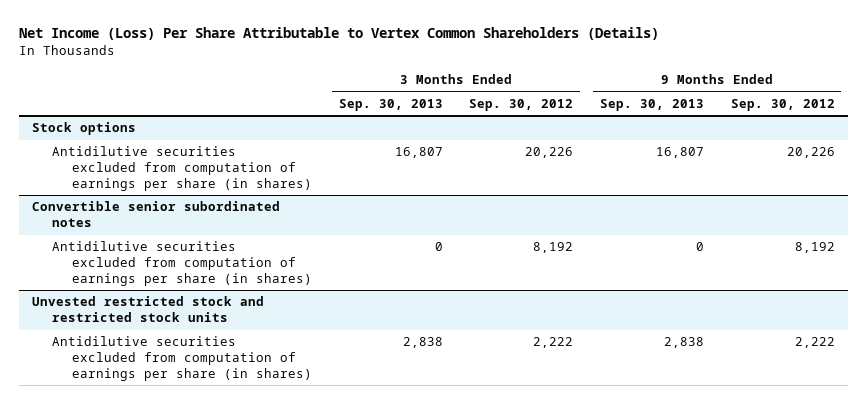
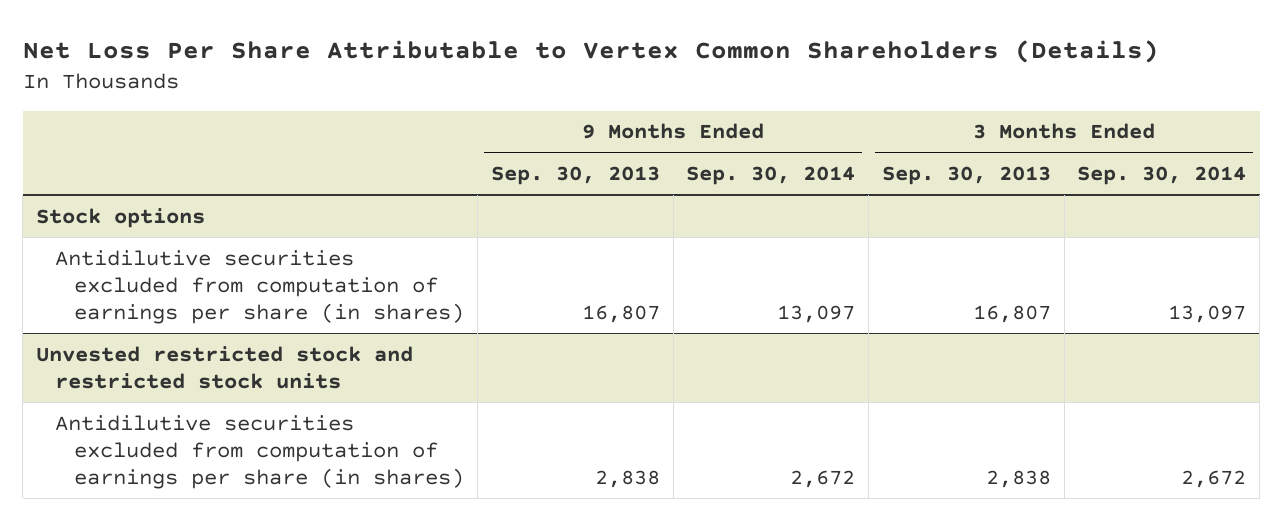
[19,27,660,41] Net Income (Loss) Per Share Attributable to Vertex Common Shareholders (Details) -> [22,39,1159,63] Net Loss Per Share Attributable to Vertex Common Shareholders (Details)
[469,98,574,111] Sep. 30, 2012 -> none
[730,98,835,111] Sep. 30, 2012 -> none
none -> [686,166,856,186] Sep. 30, 2014
none -> [1077,166,1247,186] Sep. 30, 2014
[32,201,281,227] Convertible senior subordinated notes -> none
[52,241,312,286] Antidilutive securities excluded from computation of earnings per share (in shares) -> none

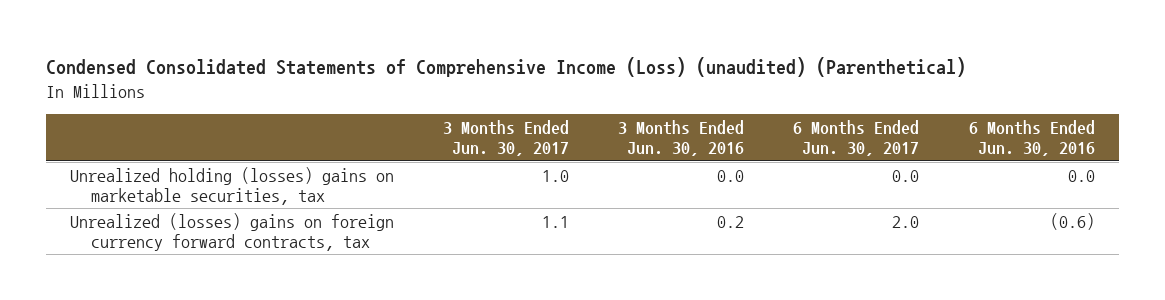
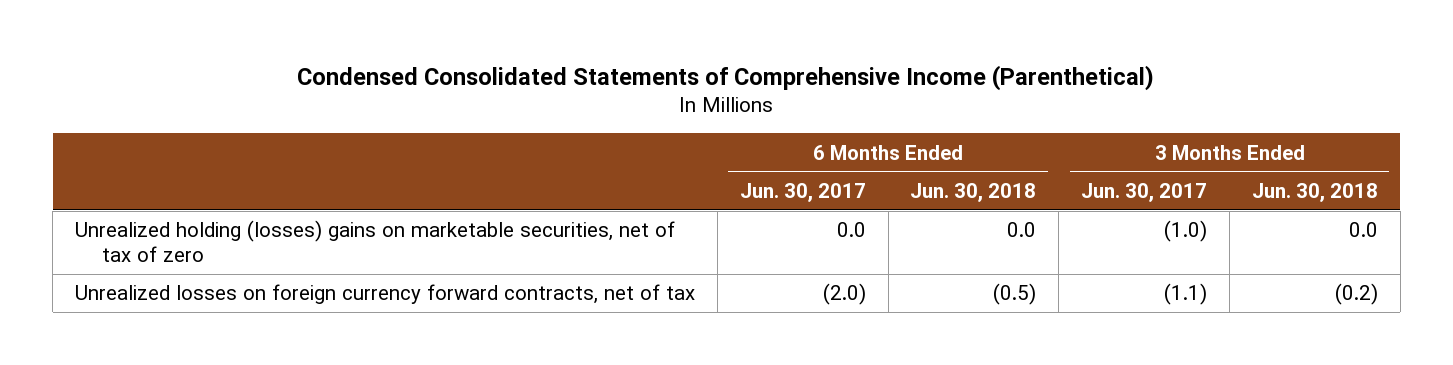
[45,57,966,78] Condensed Consolidated Statements of Comprehensive Income (Loss) (unaudited) (Parenthetical) -> [297,64,1155,91] Condensed Consolidated Statements of Comprehensive Income (Parenthetical)
[618,119,745,157] 3 Months Ended Jun. 30, 2016 -> none
[968,119,1095,157] 6 Months Ended Jun. 30, 2016 -> none
none -> [910,182,1037,202] Jun. 30, 2018
none -> [1251,182,1378,202] Jun. 30, 2018
[70,166,395,205] Unrealized holding (losses) gains on marketable securities, tax -> [74,220,675,263] Unrealized holding (losses) gains on marketable securities, net of tax of zero
[542,169,570,182] 1.0 -> [1164,220,1208,243] (1.0)
[70,212,395,251] Unrealized (losses) gains on foreign currency forward contracts, tax -> [74,284,695,305] Unrealized losses on foreign currency forward contracts, net of tax
[542,215,570,228] 1.1 -> [1164,283,1208,306] (1.1)
[892,215,920,228] 2.0 -> [822,283,866,306] (2.0)

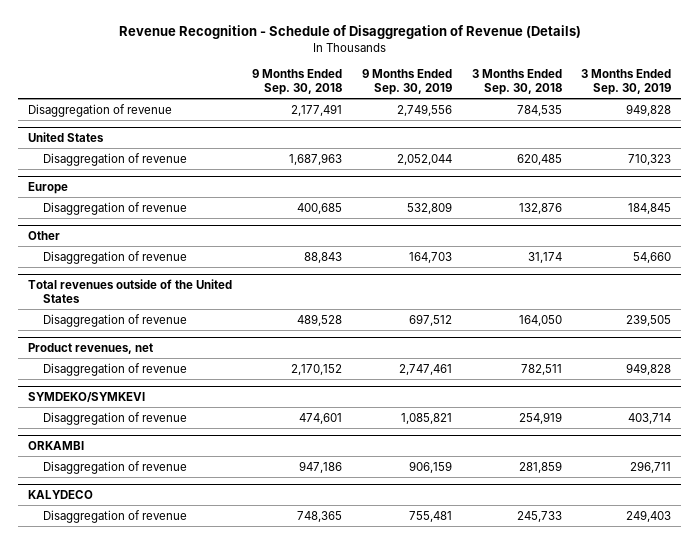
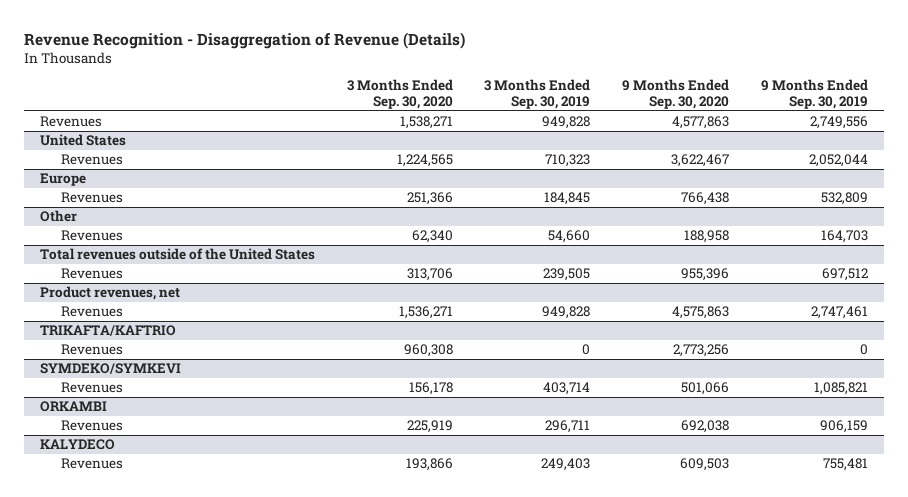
[118,25,581,40] Revenue Recognition - Schedule of Disaggregation of Revenue (Details) -> [23,31,465,49] Revenue Recognition - Disaggregation of Revenue (Details)
[252,69,343,96] 9 Months Ended Sep. 30, 2018 -> none
[471,69,562,96] 3 Months Ended Sep. 30, 2018 -> none
none -> [346,79,453,109] 3 Months Ended Sep. 30, 2020
none -> [622,79,730,109] 9 Months Ended Sep. 30, 2020
[28,103,173,117] Disaggregation of revenue -> [39,116,102,128] Revenues
[42,152,187,166] Disaggregation of revenue -> [61,154,124,166] Revenues
[42,201,187,215] Disaggregation of revenue -> [61,192,124,204] Revenues
[42,250,187,264] Disaggregation of revenue -> [61,230,124,242] Revenues
[42,313,187,327] Disaggregation of revenue -> [61,268,124,280] Revenues
[42,362,187,376] Disaggregation of revenue -> [61,306,124,318] Revenues
none -> [39,325,176,337] TRIKAFTA/KAFTRIO
none -> [61,344,124,356] Revenues
[42,411,187,425] Disaggregation of revenue -> [61,382,124,394] Revenues
[42,460,187,474] Disaggregation of revenue -> [61,420,124,432] Revenues
[42,509,187,523] Disaggregation of revenue -> [61,458,124,470] Revenues

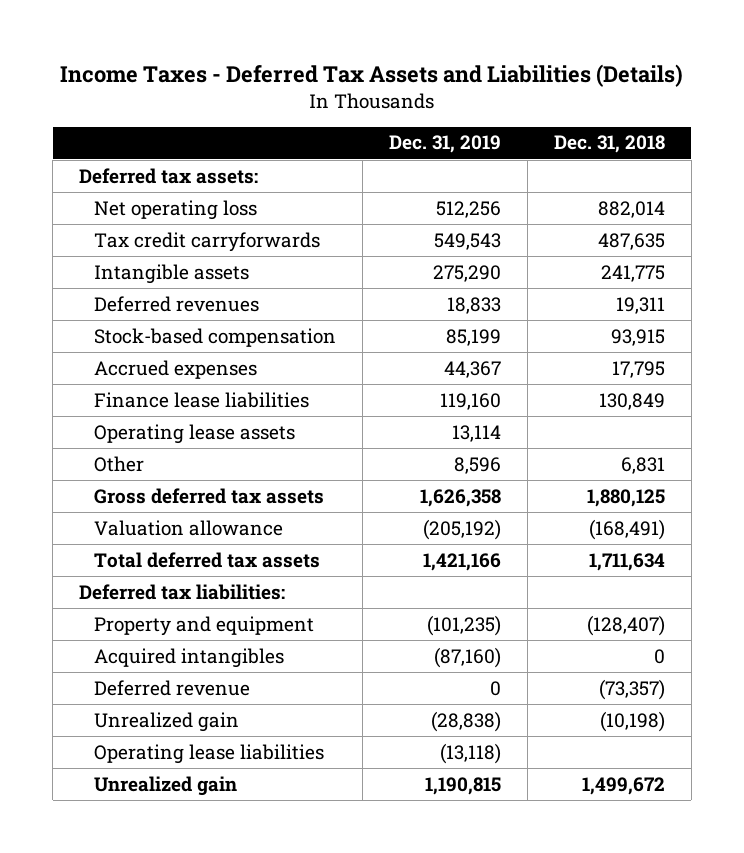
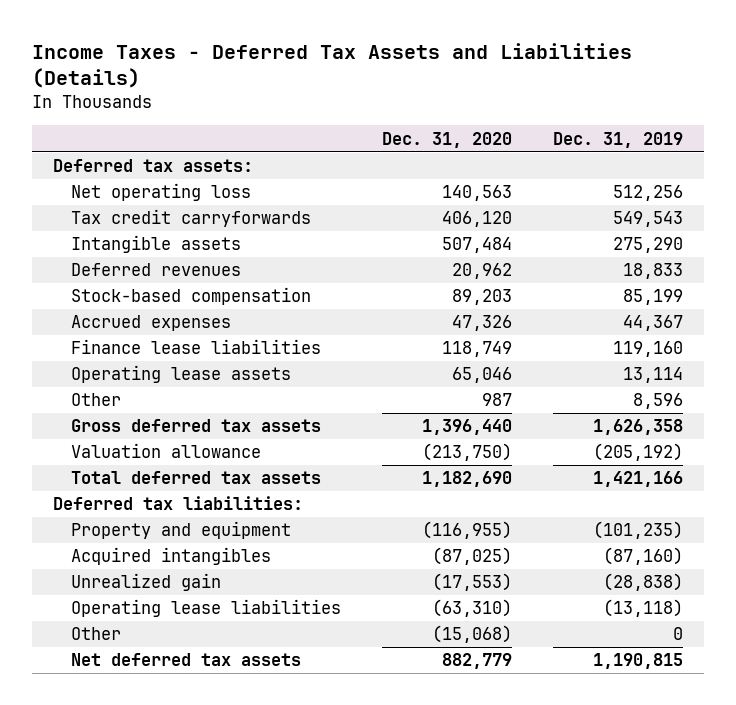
[553,135,665,154] Dec. 31, 2018 -> none
none -> [382,131,513,148] Dec. 31, 2020
[93,679,250,696] Deferred revenue -> none
none -> [71,627,122,641] Other
[93,775,237,796] Unrealized gain -> [71,653,302,667] Net deferred tax assets

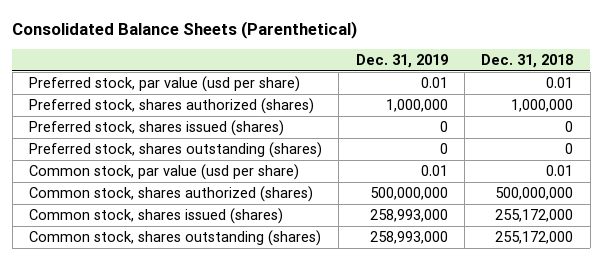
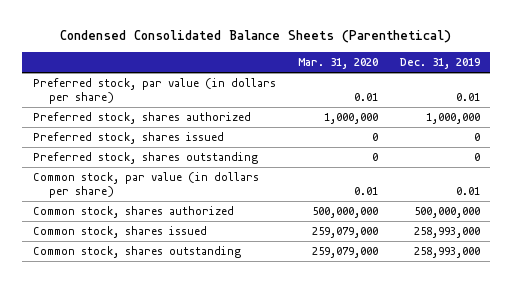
[12,20,358,39] Consolidated Balance Sheets (Parenthetical) -> [60,30,452,44] Condensed Consolidated Balance Sheets (Parenthetical)
[481,54,574,69] Dec. 31, 2018 -> none
none -> [297,58,378,70] Mar. 31, 2020
[29,75,301,92] Preferred stock, par value (usd per share) -> [33,78,277,105] Preferred stock, par value (in dollars per share)
[29,97,315,114] Preferred stock, shares authorized (shares) -> [33,112,252,125] Preferred stock, shares authorized
[29,119,285,136] Preferred stock, shares issued (shares) -> [33,132,225,145] Preferred stock, shares issued
[29,141,323,158] Preferred stock, shares outstanding (shares) -> [33,152,259,165] Preferred stock, shares outstanding
[29,163,300,180] Common stock, par value (usd per share) -> [33,172,260,199] Common stock, par value (in dollars per share)
[29,185,314,202] Common stock, shares authorized (shares) -> [33,206,235,219] Common stock, shares authorized
[29,207,284,224] Common stock, shares issued (shares) -> [33,226,208,239] Common stock, shares issued
[29,229,322,246] Common stock, shares outstanding (shares) -> [33,246,242,259] Common stock, shares outstanding

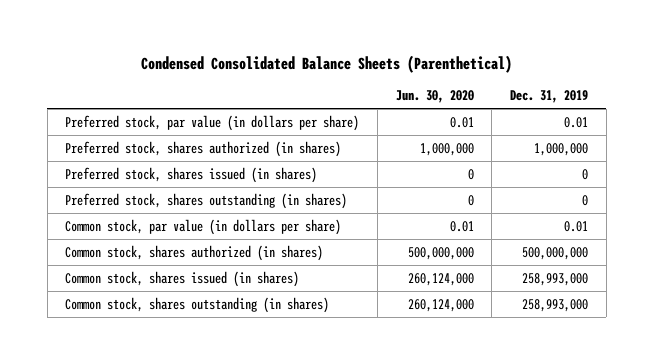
[297,58,378,70] Mar. 31, 2020 -> none
none -> [395,90,474,104] Jun. 30, 2020
[33,112,252,125] Preferred stock, shares authorized -> [65,140,342,157] Preferred stock, shares authorized (in shares)
[33,132,225,145] Preferred stock, shares issued -> [65,166,318,183] Preferred stock, shares issued (in shares)
[33,152,259,165] Preferred stock, shares outstanding -> [65,192,348,209] Preferred stock, shares outstanding (in shares)
[33,206,235,219] Common stock, shares authorized -> [65,244,324,261] Common stock, shares authorized (in shares)
[33,226,208,239] Common stock, shares issued -> [65,270,300,287] Common stock, shares issued (in shares)
[33,246,242,259] Common stock, shares outstanding -> [65,296,330,313] Common stock, shares outstanding (in shares)

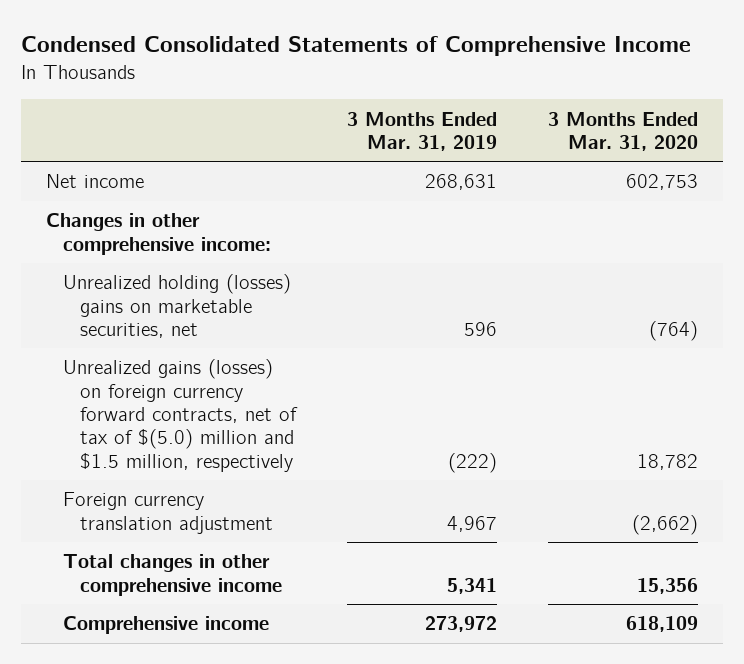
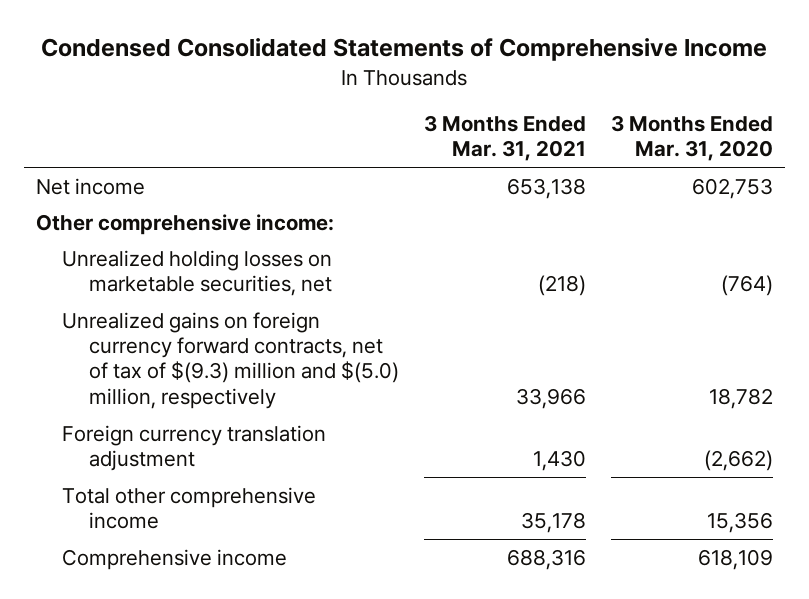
[347,111,498,151] 3 Months Ended Mar. 31, 2019 -> none
none -> [423,115,586,162] 3 Months Ended Mar. 31, 2021
[45,213,272,255] Changes in other comprehensive income: -> [36,213,335,235] Other comprehensive income:
[63,274,292,338] Unrealized holding (losses) gains on marketable securities, net -> [62,249,333,297] Unrealized holding losses on marketable securities, net
[63,359,299,472] Unrealized gains (losses) on foreign currency forward contracts, net of tax of $(5.0) million and $1.5 million, respectively -> [62,311,399,409] Unrealized gains on foreign currency forward contracts, net of tax of $(9.3) million and $(5.0) million, respectively
[63,554,283,596] Total changes in other comprehensive income -> [62,486,317,530] Total other comprehensive income

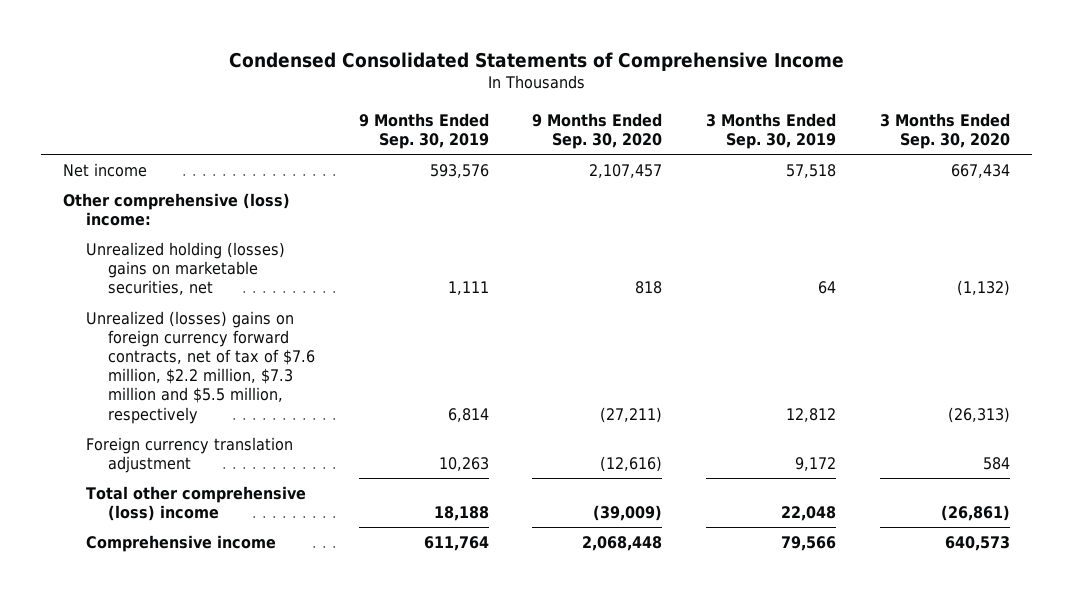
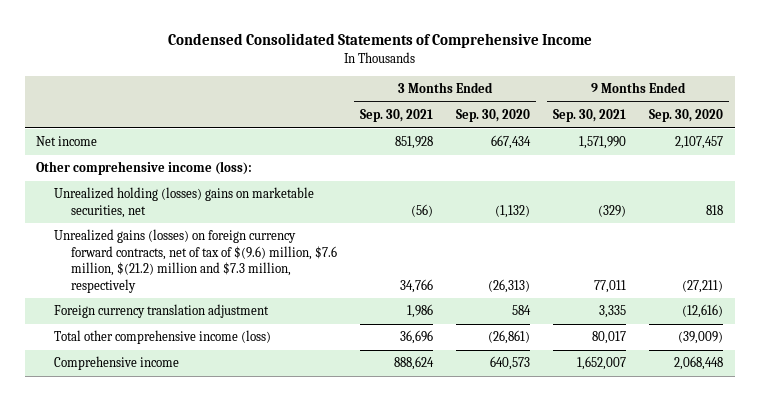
[358,112,489,149] 9 Months Ended Sep. 30, 2019 -> none
[706,112,837,149] 3 Months Ended Sep. 30, 2019 -> none
none -> [360,109,434,123] Sep. 30, 2021
none -> [553,109,627,123] Sep. 30, 2021
[63,193,291,227] Other comprehensive (loss) income: -> [36,161,253,176] Other comprehensive income (loss):
[85,311,316,424] Unrealized (losses) gains on foreign currency forward contracts, net of tax of $7.6 million, $2.2 million, $7.3 million and $5.5 million, respectively -> [53,229,338,293] Unrealized gains (losses) on foreign currency forward contracts, net of tax of $(9.6) million, $7.6 million, $(21.2) million and $7.3 million, respectively
[85,486,306,522] Total other comprehensive (loss) income -> [53,330,271,345] Total other comprehensive income (loss)

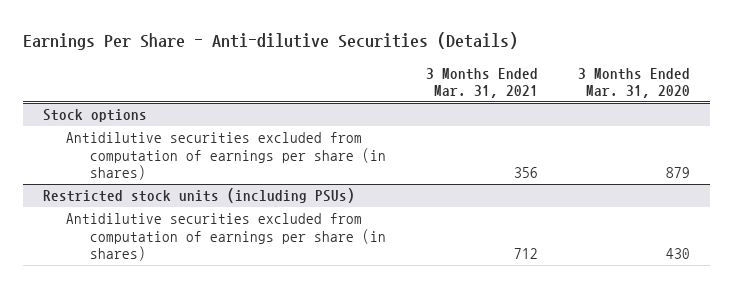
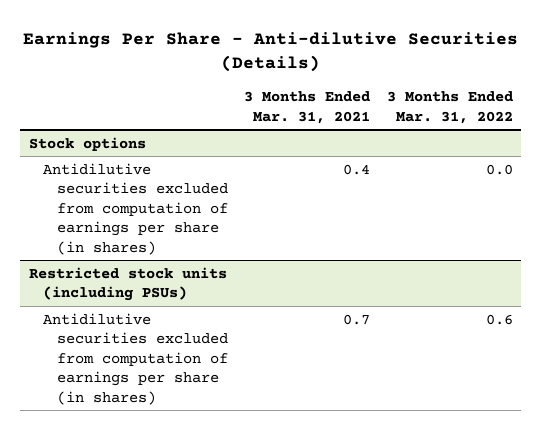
[578,67,691,99] 3 Months Ended Mar. 31, 2020 -> none
none -> [386,91,513,124] 3 Months Ended Mar. 31, 2022
[514,167,539,179] 356 -> [343,163,371,175] 0.4
[514,248,539,260] 712 -> [343,313,371,325] 0.7

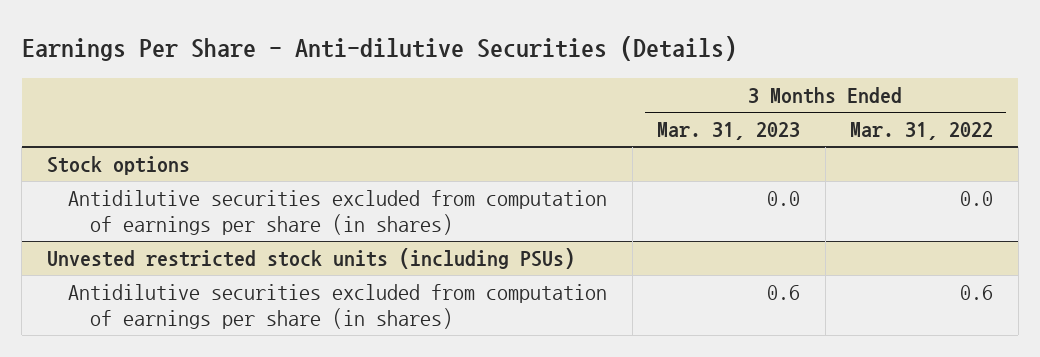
[244,91,371,124] 3 Months Ended Mar. 31, 2021 -> none
none -> [657,122,801,141] Mar. 31, 2023
[28,266,227,302] Restricted stock units (including PSUs) -> [46,248,575,270] Unvested restricted stock units (including PSUs)

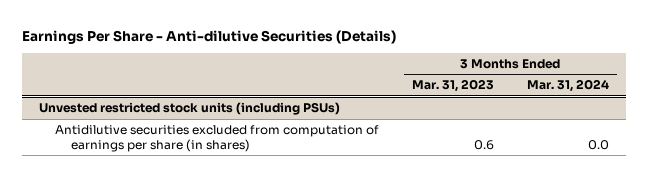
[850,122,994,141] Mar. 31, 2022 -> none
none -> [527,79,610,93] Mar. 31, 2024
[46,156,190,176] Stock options -> none
[68,190,608,235] Antidilutive securities excluded from computation of earnings per share (in shares) -> none

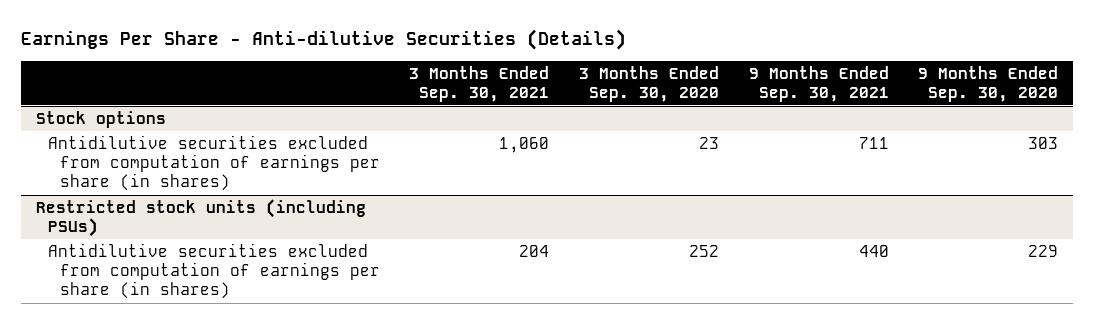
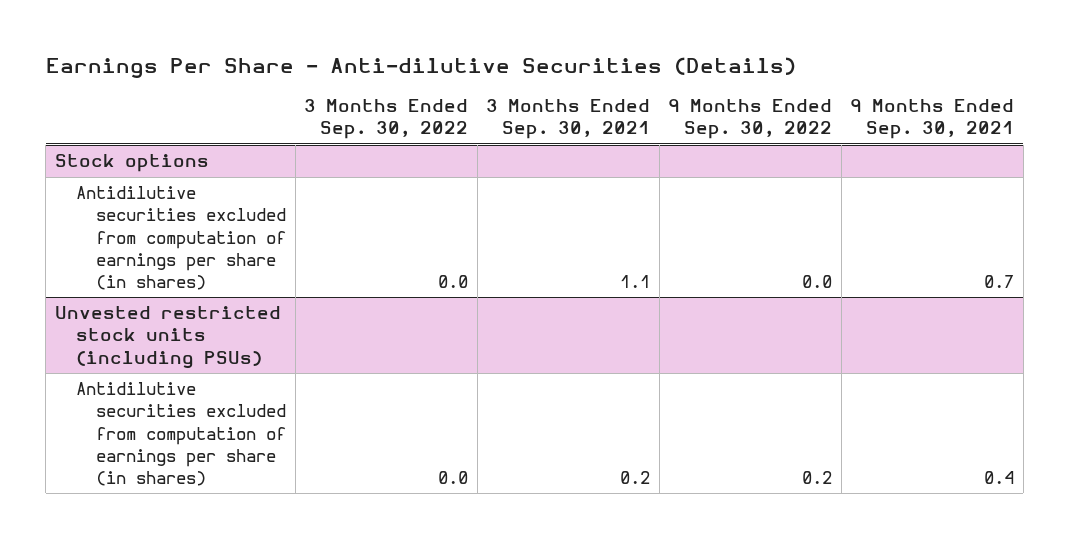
[579,65,720,102] 3 Months Ended Sep. 30, 2020 -> none
[918,65,1059,102] 9 Months Ended Sep. 30, 2020 -> none
none -> [304,99,469,140] 3 Months Ended Sep. 30, 2022
none -> [668,99,833,140] 9 Months Ended Sep. 30, 2022
[499,137,550,154] 1,060 -> [620,275,651,289] 1.1
[858,137,889,150] 711 -> [984,275,1015,289] 0.7
[35,199,366,238] Restricted stock units (including PSUs) -> [54,306,281,369] Unvested restricted stock units (including PSUs)
[519,245,550,258] 204 -> [620,471,651,485] 0.2
[858,245,889,258] 440 -> [984,471,1015,485] 0.4

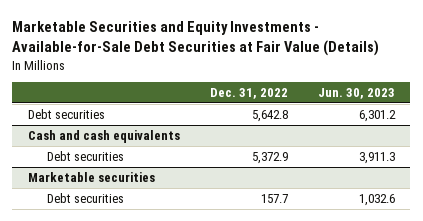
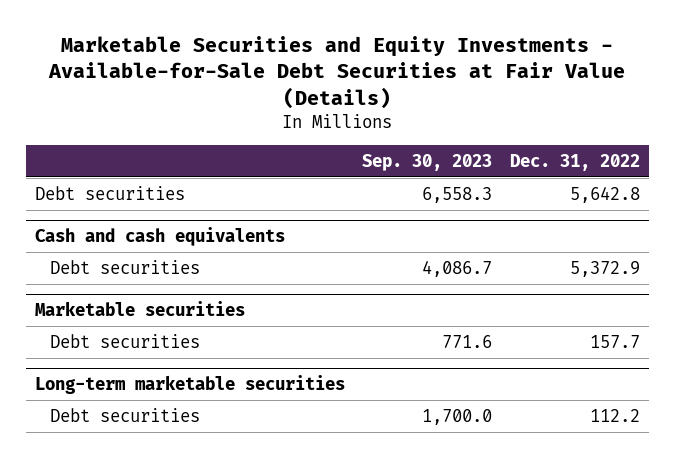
[318,88,396,100] Jun. 30, 2023 -> none
none -> [362,153,493,171] Sep. 30, 2023
none -> [34,375,345,395] Long-term marketable securities
none -> [50,407,201,422] Debt securities

